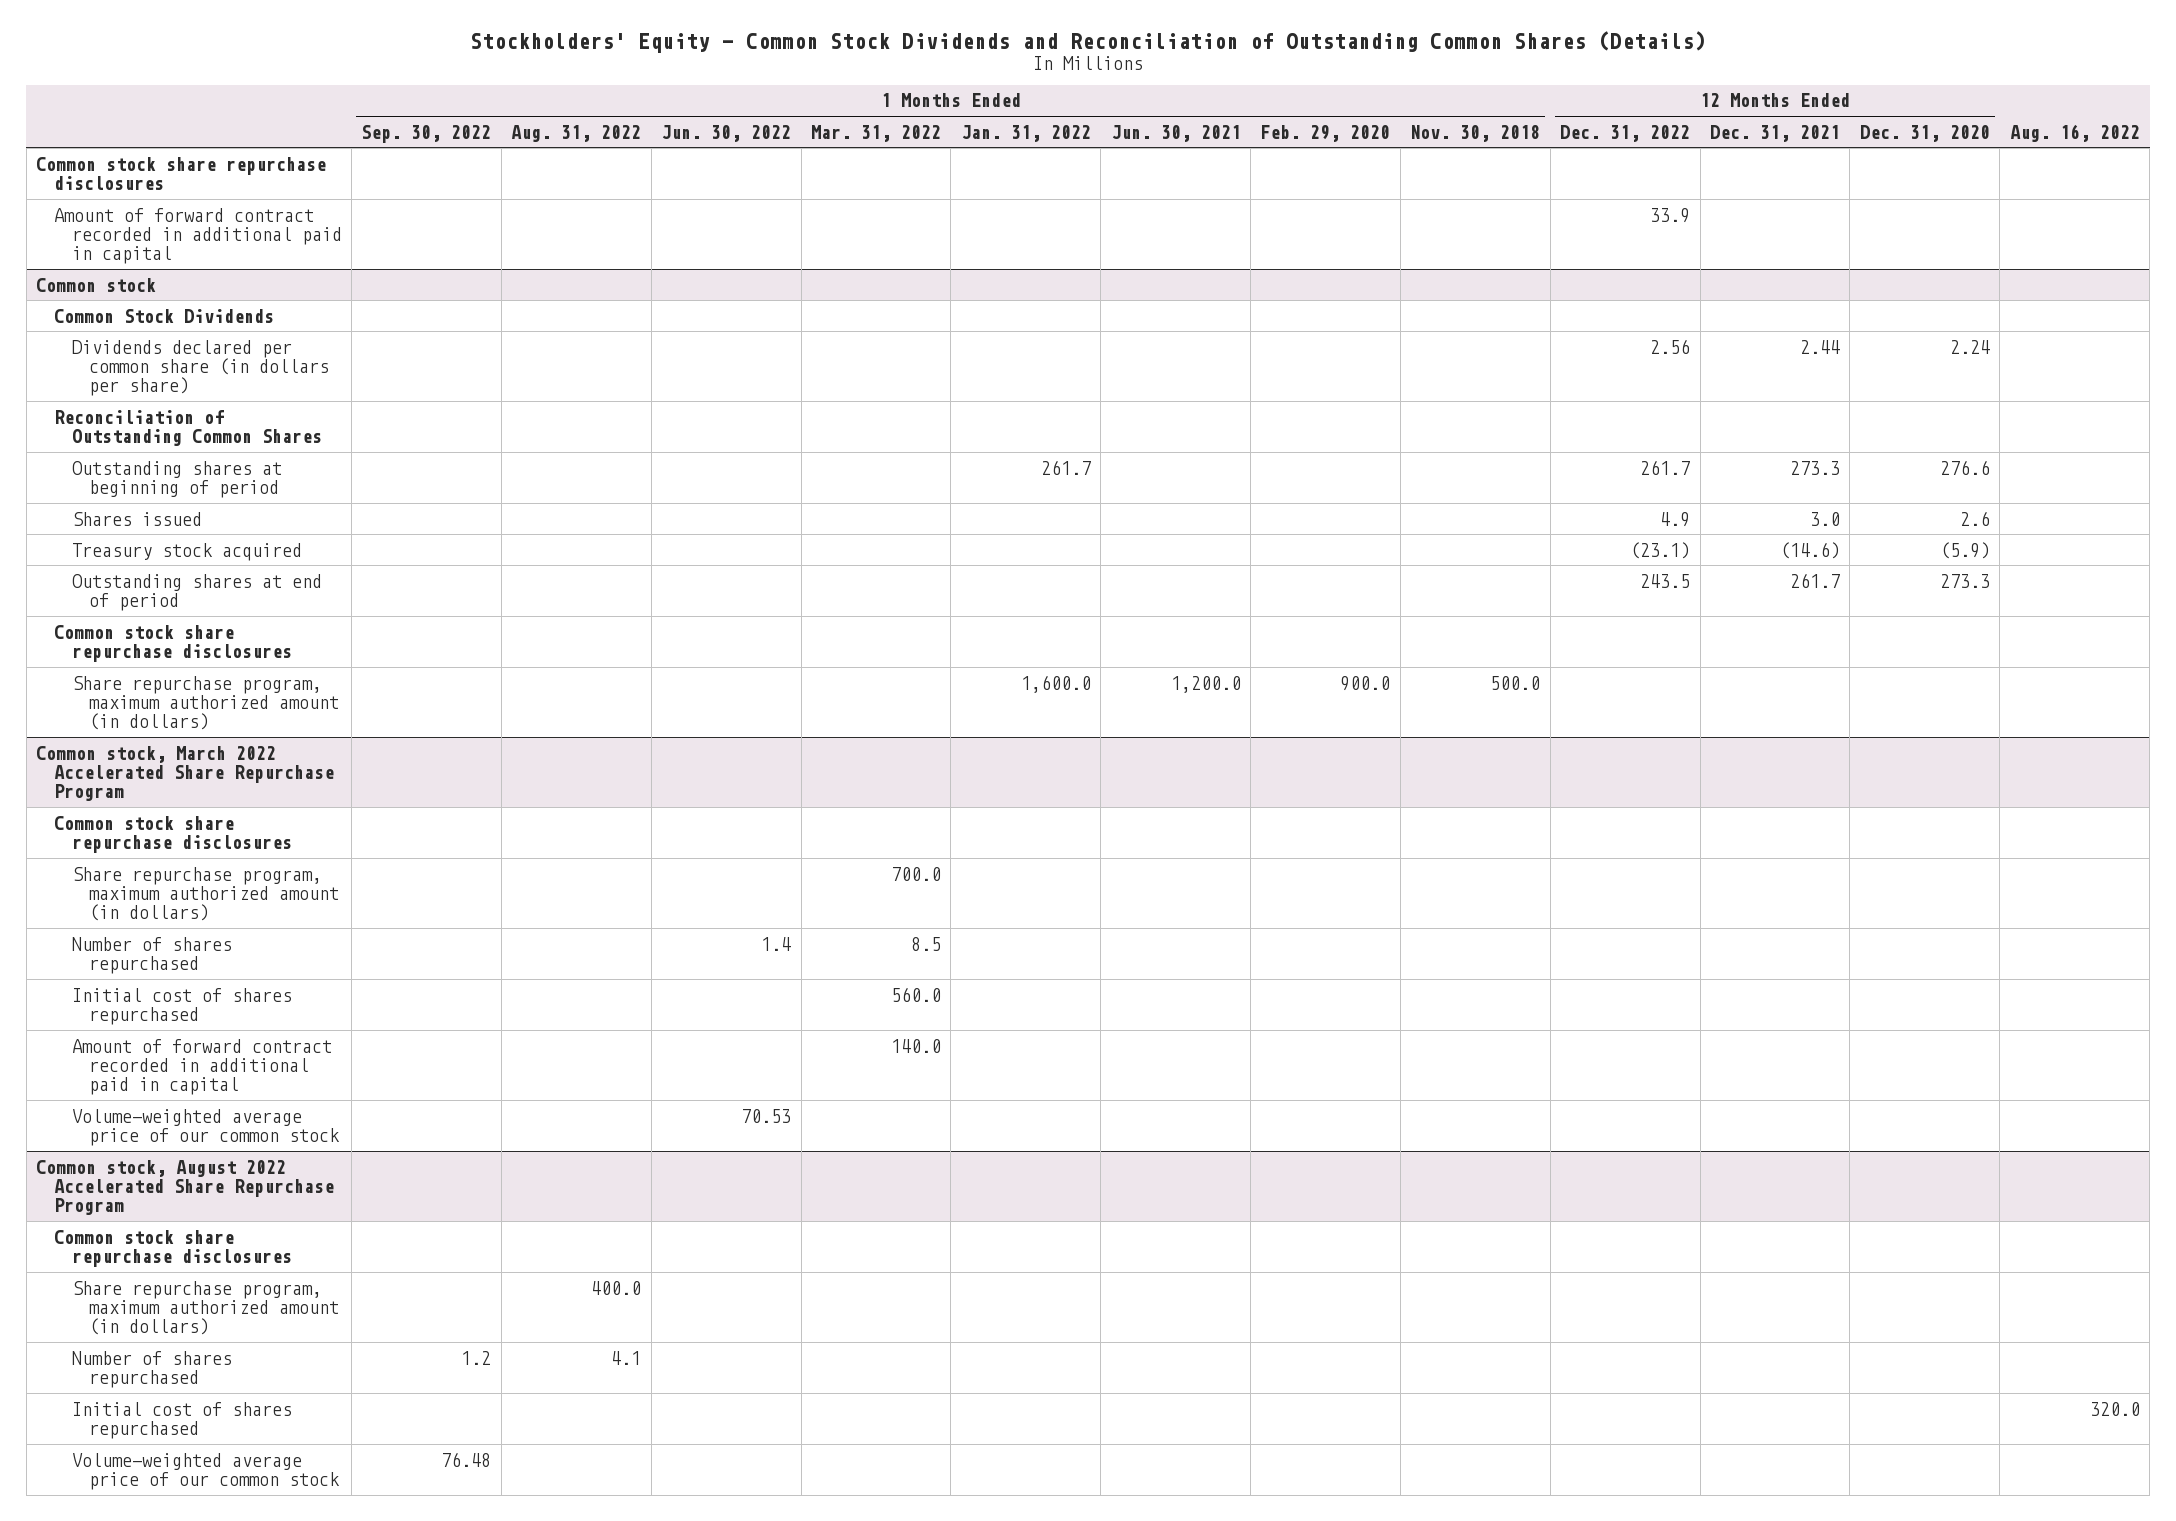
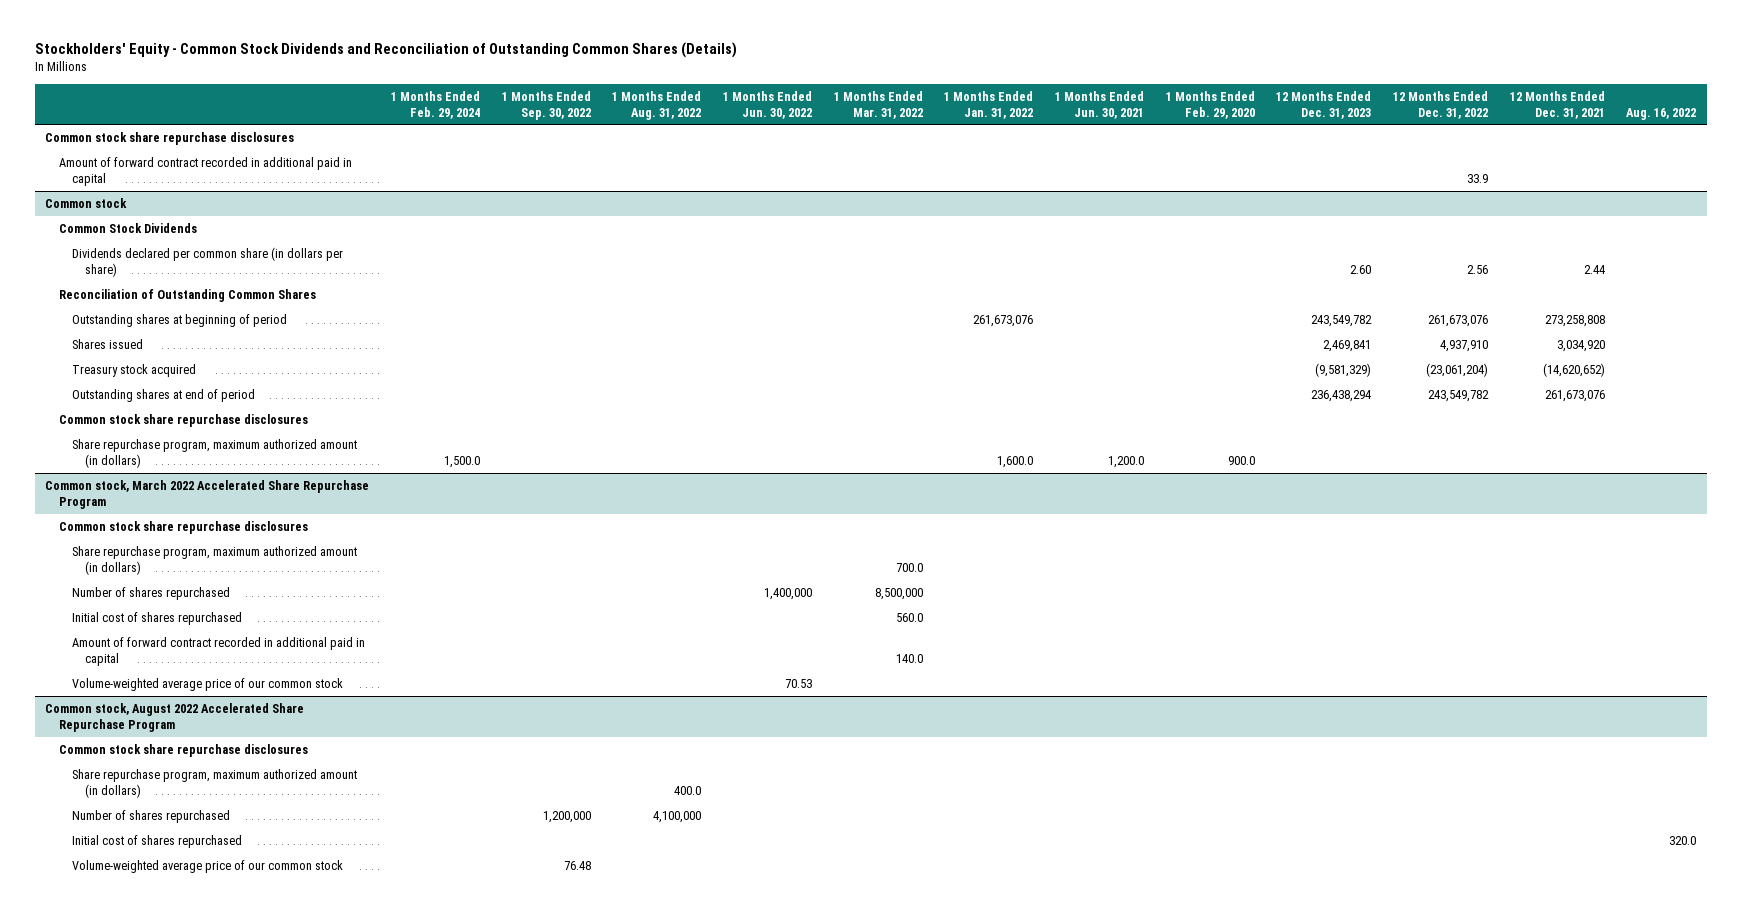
[1410,124,1541,142] Nov. 30, 2018 -> none
[1859,124,1990,142] Dec. 31, 2020 -> none
none -> [391,90,481,119] 1 Months Ended Feb. 29, 2024
none -> [1276,90,1372,119] 12 Months Ended Dec. 31, 2023
[1040,459,1091,475] 261.7 -> [973,314,1034,327] 261,673,076
[1640,459,1691,475] 261.7 -> [1428,314,1489,327] 261,673,076
[1790,460,1841,475] 273.3 -> [1544,314,1605,327] 273,258,808
[1660,511,1691,527] 4.9 -> [1440,339,1489,352] 4,937,910
[1810,511,1841,526] 3.0 -> [1556,339,1605,352] 3,034,920
[1630,541,1691,559] (23.1) -> [1426,362,1489,377] (23,061,204)
[1780,541,1841,559] (14.6) -> [1542,362,1605,377] (14,620,652)
[1640,573,1691,588] 243.5 -> [1428,389,1490,402] 243,549,782
[1790,572,1841,588] 261.7 -> [1544,389,1605,402] 261,673,076
[761,936,792,951] 1.4 -> [764,587,813,600] 1,400,000
[910,936,941,951] 8.5 -> [874,587,923,600] 8,500,000
[461,1350,492,1365] 1.2 -> [542,810,591,823] 1,200,000
[611,1350,642,1365] 4.1 -> [653,810,702,823] 4,100,000

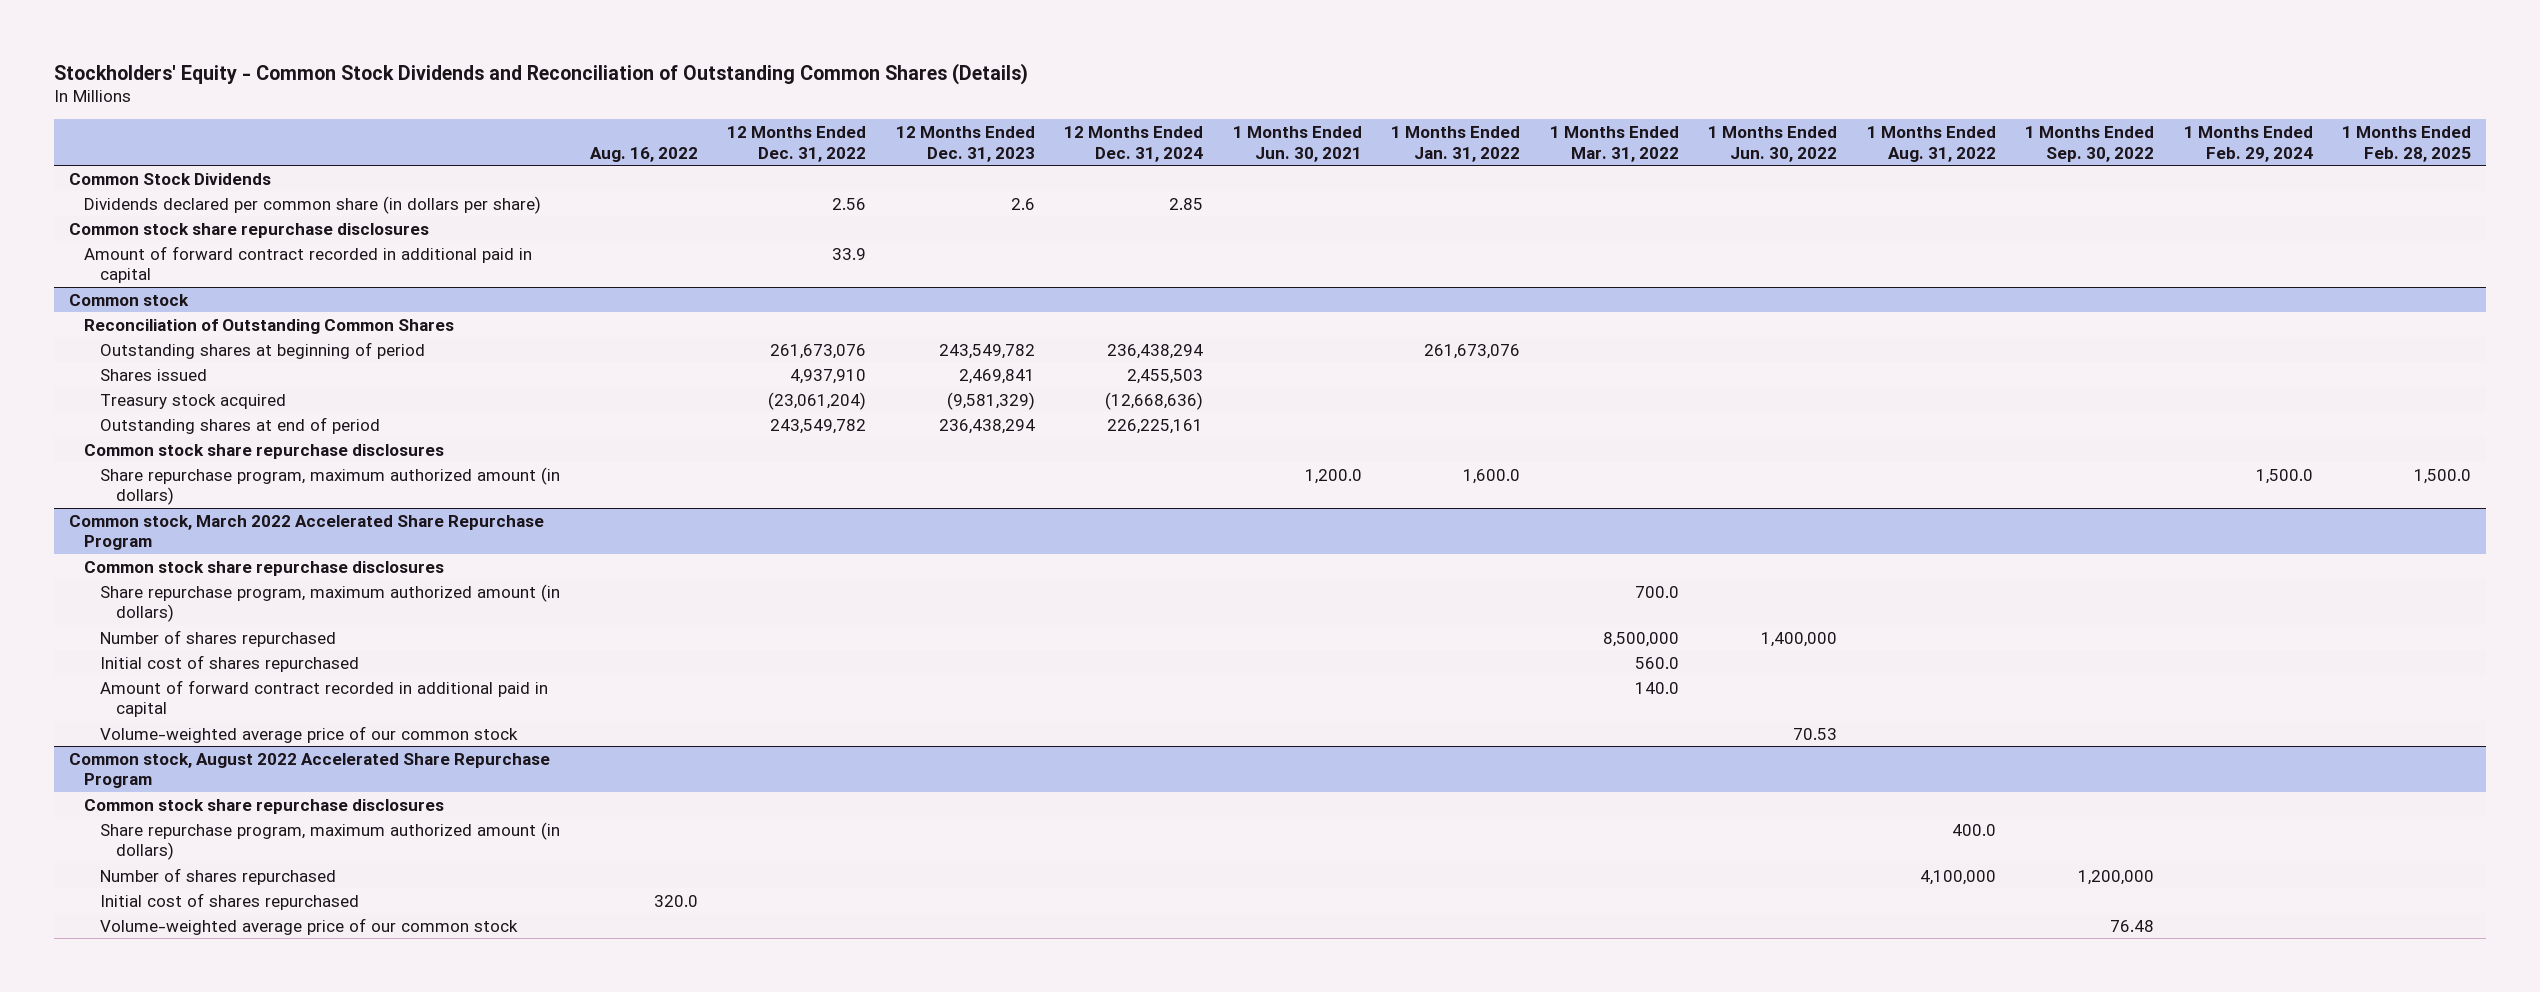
[1165,90,1255,119] 1 Months Ended Feb. 29, 2020 -> none
[1509,90,1605,119] 12 Months Ended Dec. 31, 2021 -> none
none -> [1064,125,1204,162] 12 Months Ended Dec. 31, 2024
none -> [2342,125,2472,162] 1 Months Ended Feb. 28, 2025
none -> [68,172,271,185] Common Stock Dividends
none -> [84,195,542,214] Dividends declared per common share (in dollars per share)
[58,222,197,233] Common Stock Dividends -> none
[71,246,343,277] Dividends declared per common share (in dollars per share) -> none

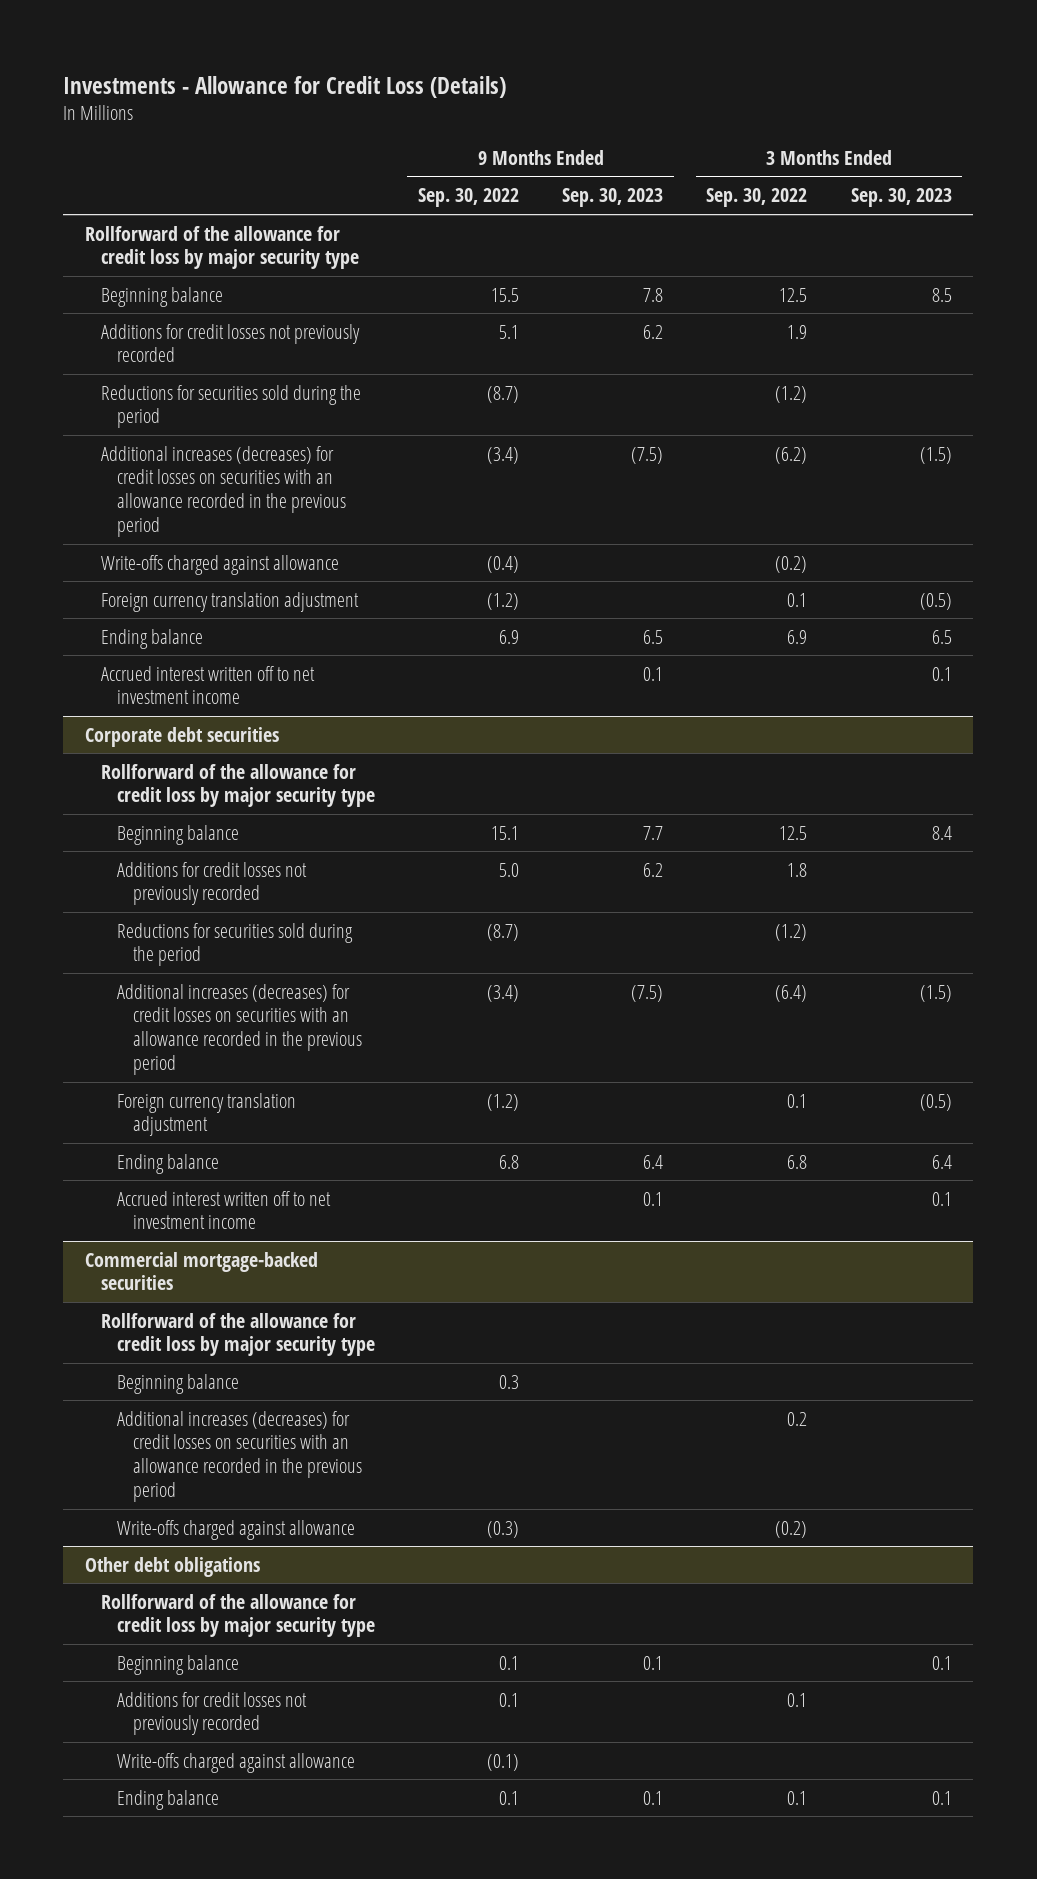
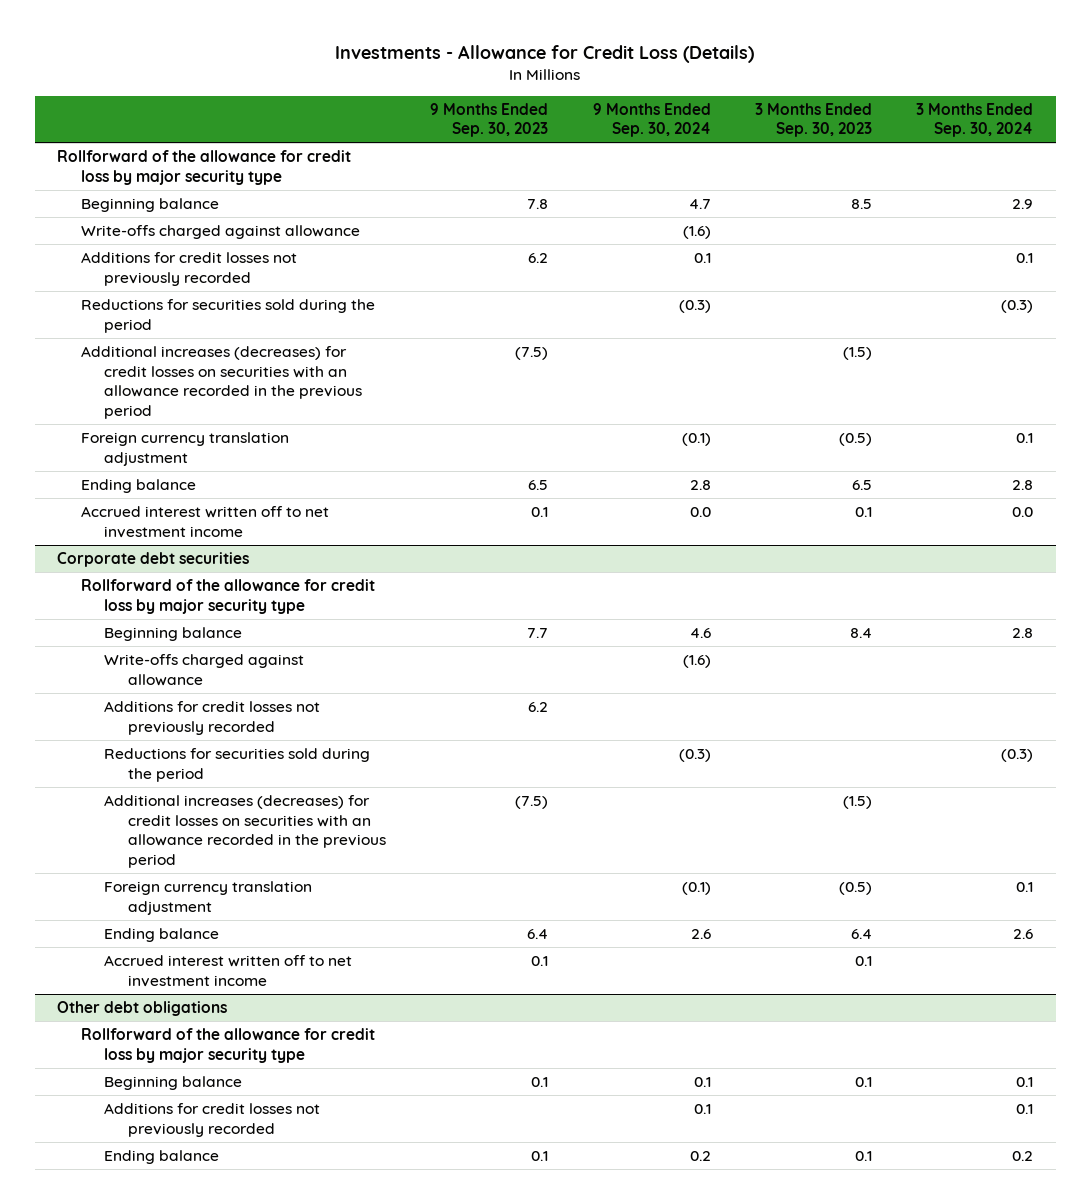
[417,188,519,208] Sep. 30, 2022 -> none
[706,188,808,208] Sep. 30, 2022 -> none
none -> [592,102,711,138] 9 Months Ended Sep. 30, 2024
none -> [916,102,1034,138] 3 Months Ended Sep. 30, 2024
[100,554,339,575] Write-offs charged against allowance -> [80,224,360,239] Write-offs charged against allowance
none -> [104,653,305,686] Write-offs charged against allowance
[84,1251,318,1291] Commercial mortgage-backed securities -> none
[100,1312,375,1357] Rollforward of the allowance for credit loss by major security type -> none
[116,1373,239,1394] Beginning balance -> none
[116,1410,362,1502] Additional increases (decreases) for credit losses on securities with an allowance recorded in the previous period -> none
[116,1519,355,1540] Write-offs charged against allowance -> none
[116,1752,355,1773] Write-offs charged against allowance -> none

